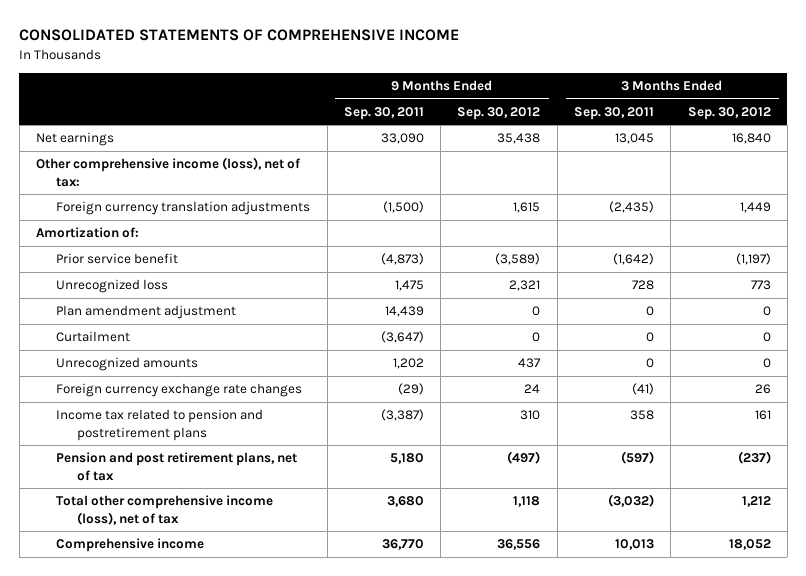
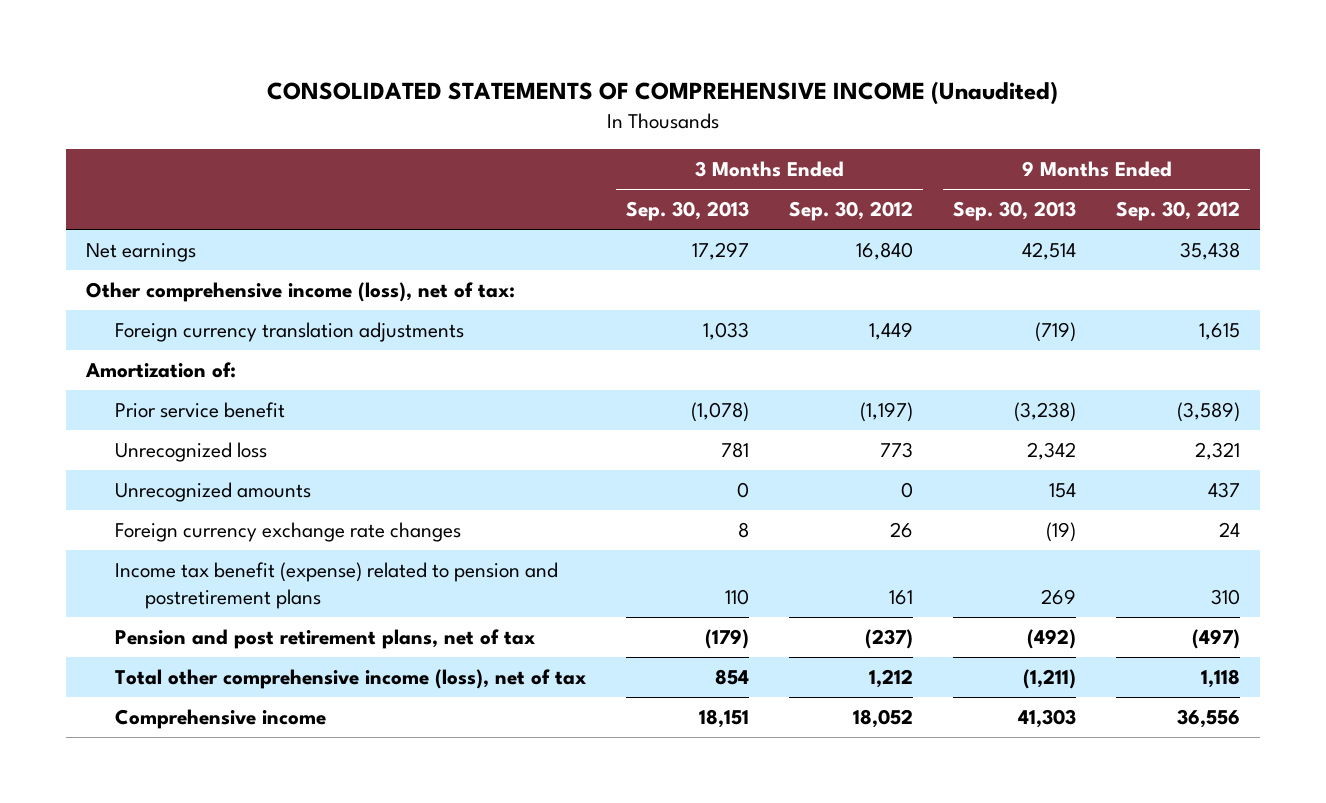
[19,29,460,42] CONSOLIDATED STATEMENTS OF COMPREHENSIVE INCOME -> [267,81,1059,106] CONSOLIDATED STATEMENTS OF COMPREHENSIVE INCOME (Unaudited)
[343,106,424,120] Sep. 30, 2011 -> none
[574,106,655,120] Sep. 30, 2011 -> none
none -> [626,201,750,222] Sep. 30, 2013
none -> [953,201,1077,222] Sep. 30, 2013
[56,305,237,320] Plan amendment adjustment -> none
[56,331,131,343] Curtailment -> none
[56,409,264,441] Income tax related to pension and postretirement plans -> [115,562,559,610] Income tax benefit (expense) related to pension and postretirement plans

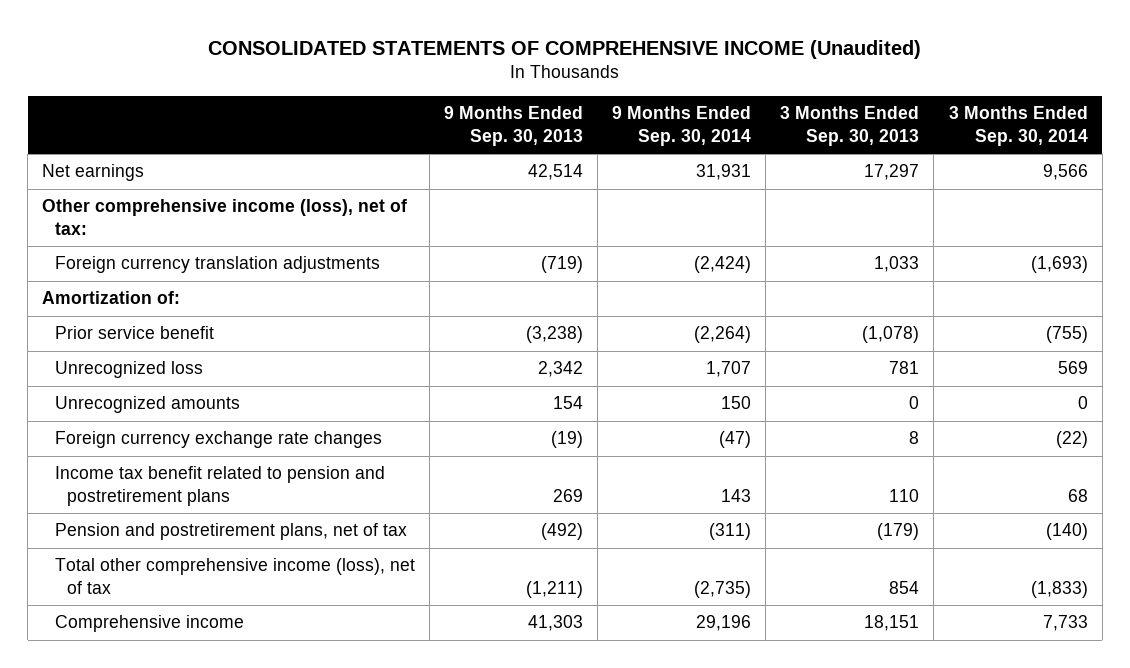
[789,201,914,222] Sep. 30, 2012 -> none
[1116,201,1241,222] Sep. 30, 2012 -> none
none -> [612,106,752,147] 9 Months Ended Sep. 30, 2014
none -> [948,106,1088,147] 3 Months Ended Sep. 30, 2014
[115,562,559,610] Income tax benefit (expense) related to pension and postretirement plans -> [54,466,385,507] Income tax benefit related to pension and postretirement plans
[115,629,536,650] Pension and post retirement plans, net of tax -> [54,523,407,541] Pension and postretirement plans, net of tax

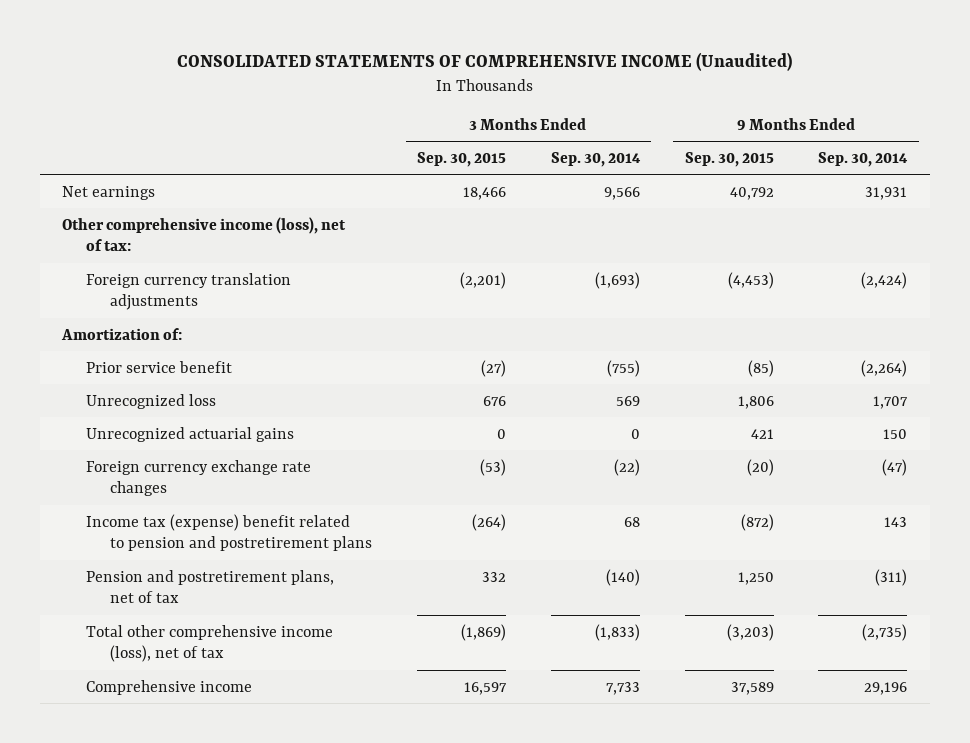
[443,106,583,147] 9 Months Ended Sep. 30, 2013 -> none
[780,106,920,147] 3 Months Ended Sep. 30, 2013 -> none
none -> [417,151,507,167] Sep. 30, 2015
none -> [684,151,774,167] Sep. 30, 2015
[54,396,240,414] Unrecognized amounts -> [86,426,295,442] Unrecognized actuarial gains
[54,466,385,507] Income tax benefit related to pension and postretirement plans -> [86,513,373,552] Income tax (expense) benefit related to pension and postretirement plans

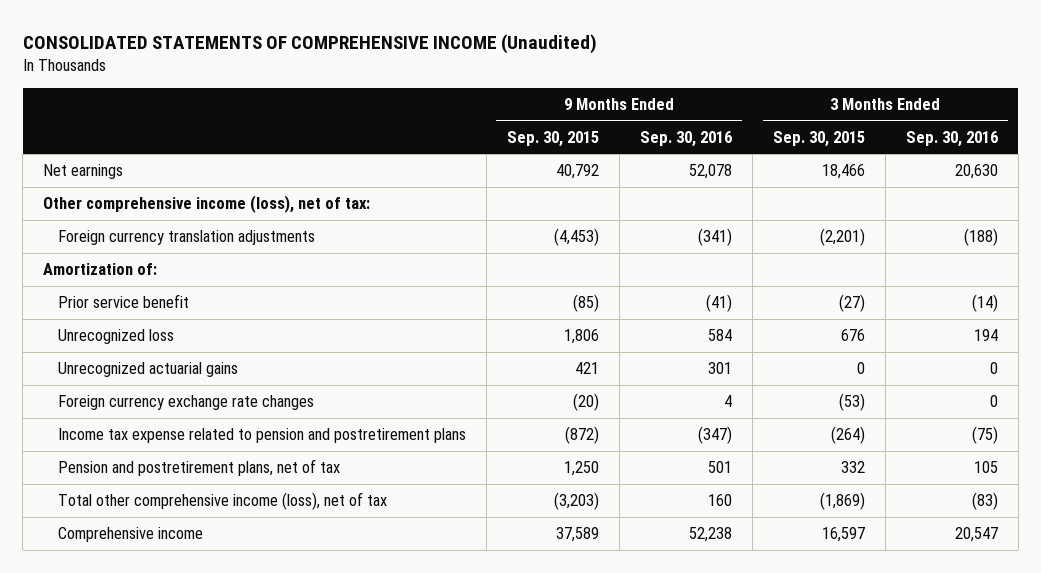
[550,151,641,167] Sep. 30, 2014 -> none
[818,151,909,167] Sep. 30, 2014 -> none
none -> [639,131,732,148] Sep. 30, 2016
none -> [905,131,998,148] Sep. 30, 2016
[86,513,373,552] Income tax (expense) benefit related to pension and postretirement plans -> [57,428,466,444] Income tax expense related to pension and postretirement plans

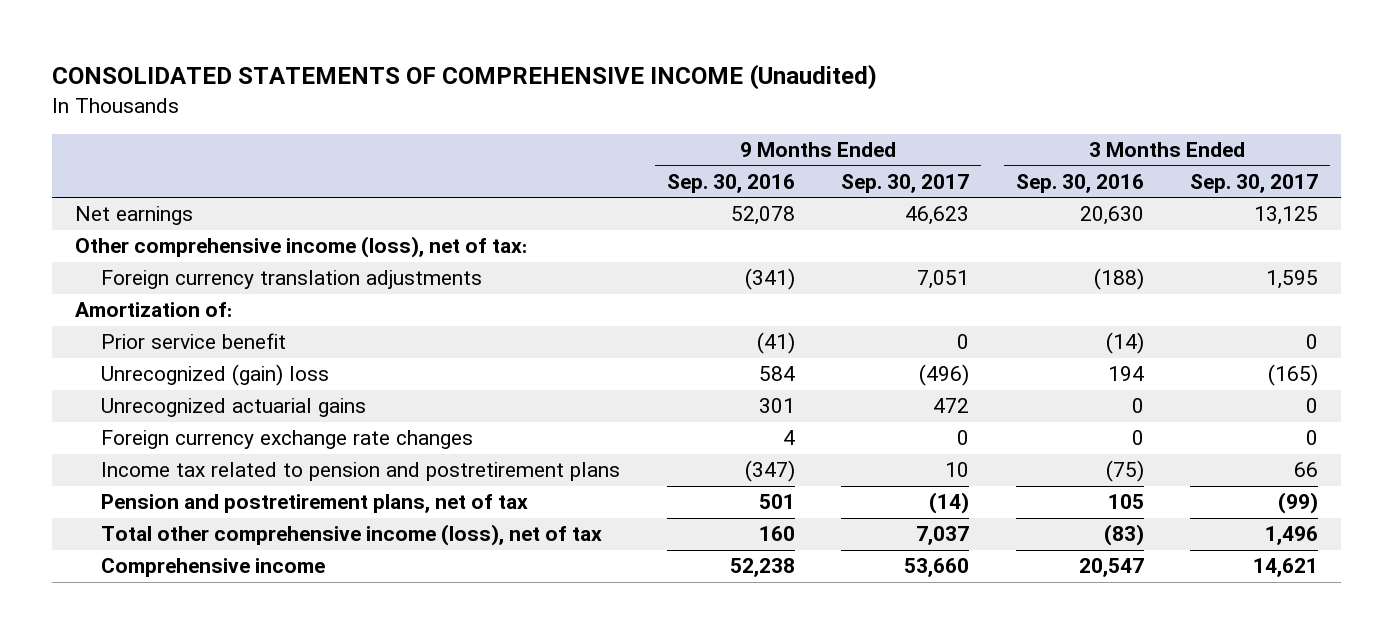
[506,131,599,148] Sep. 30, 2015 -> none
[772,131,865,148] Sep. 30, 2015 -> none
none -> [841,173,970,193] Sep. 30, 2017
none -> [1189,173,1318,193] Sep. 30, 2017
[57,329,174,345] Unrecognized loss -> [101,364,330,387] Unrecognized (gain) loss
[57,428,466,444] Income tax expense related to pension and postretirement plans -> [101,462,621,482] Income tax related to pension and postretirement plans

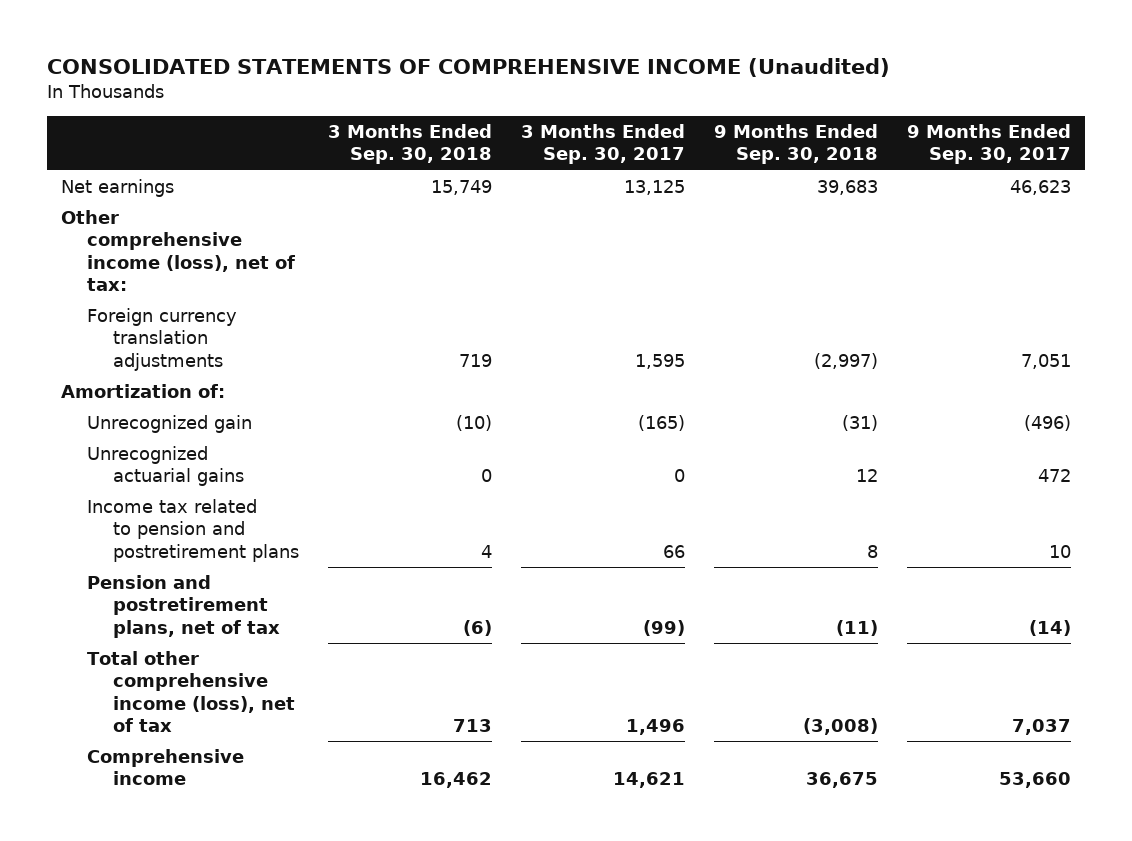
[666,173,795,193] Sep. 30, 2016 -> none
[1015,173,1144,193] Sep. 30, 2016 -> none
none -> [328,124,493,165] 3 Months Ended Sep. 30, 2018
none -> [714,124,879,165] 9 Months Ended Sep. 30, 2018
[101,333,287,350] Prior service benefit -> none
[101,364,330,387] Unrecognized (gain) loss -> [87,415,253,434] Unrecognized gain
[101,430,474,450] Foreign currency exchange rate changes -> none

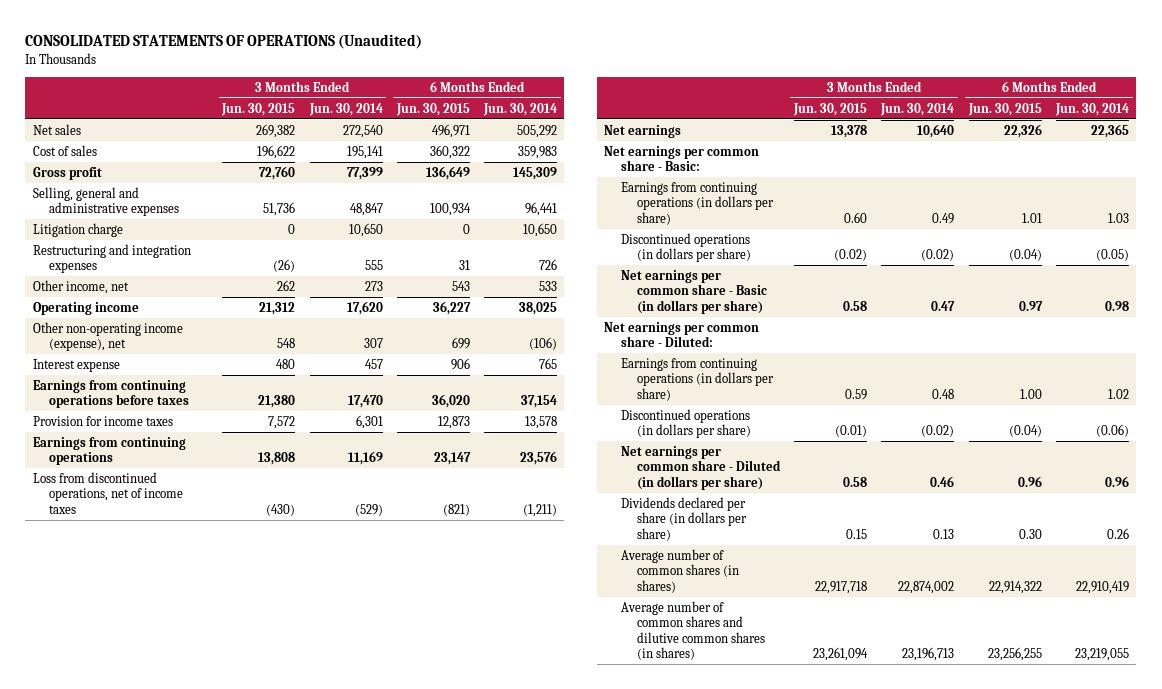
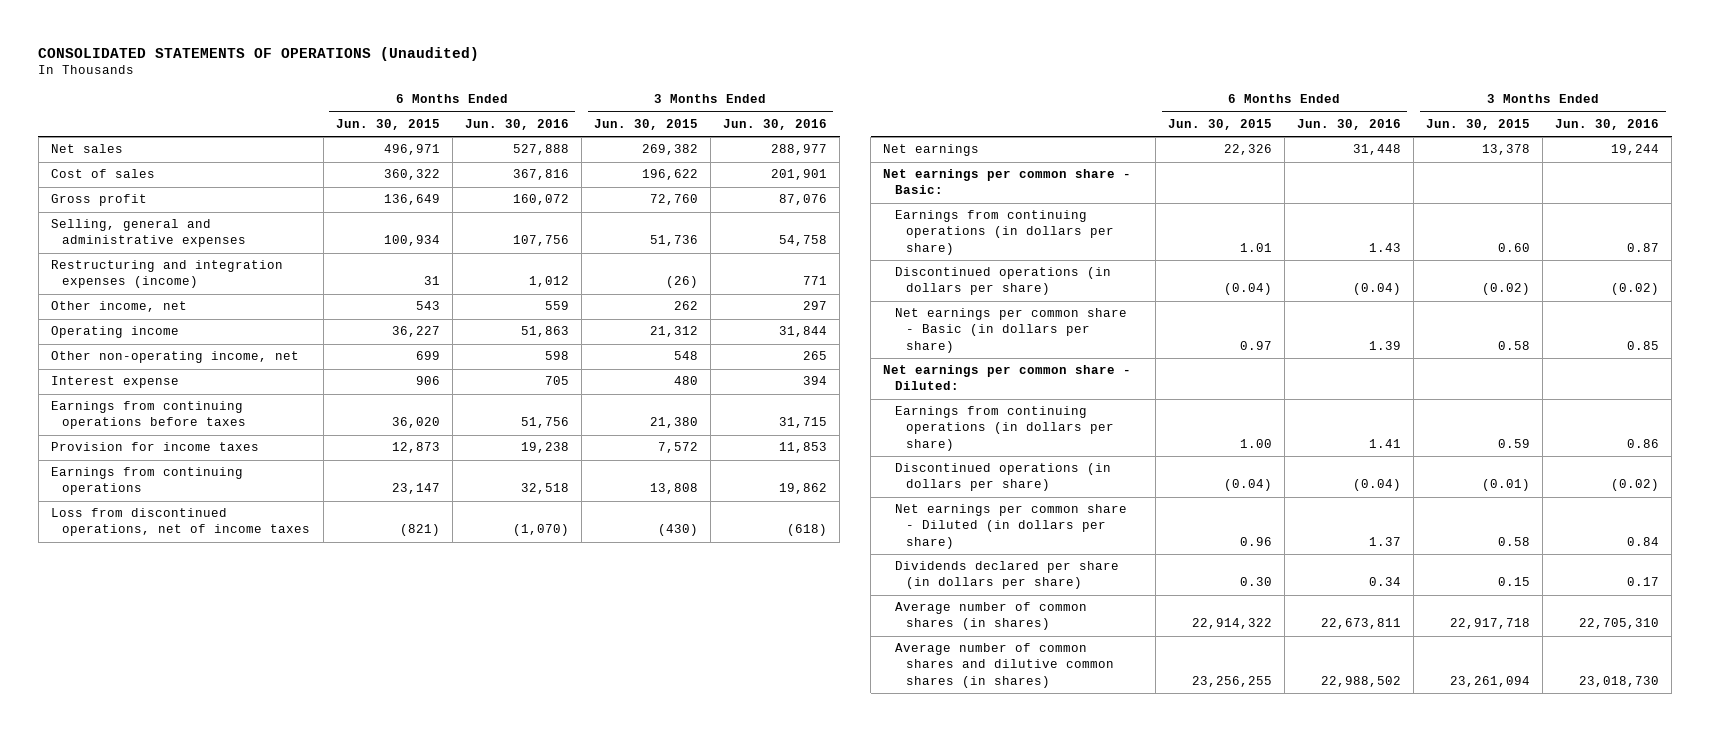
[308,102,383,116] Jun. 30, 2014 -> none
[483,102,558,116] Jun. 30, 2014 -> none
none -> [464,118,569,130] Jun. 30, 2016
none -> [723,118,828,130] Jun. 30, 2016
[32,222,123,237] Litigation charge -> none
[32,243,191,274] Restructuring and integration expenses -> [50,260,283,289] Restructuring and integration expenses (income)
[32,321,183,352] Other non-operating income (expense), net -> [50,351,299,364] Other non-operating income, net

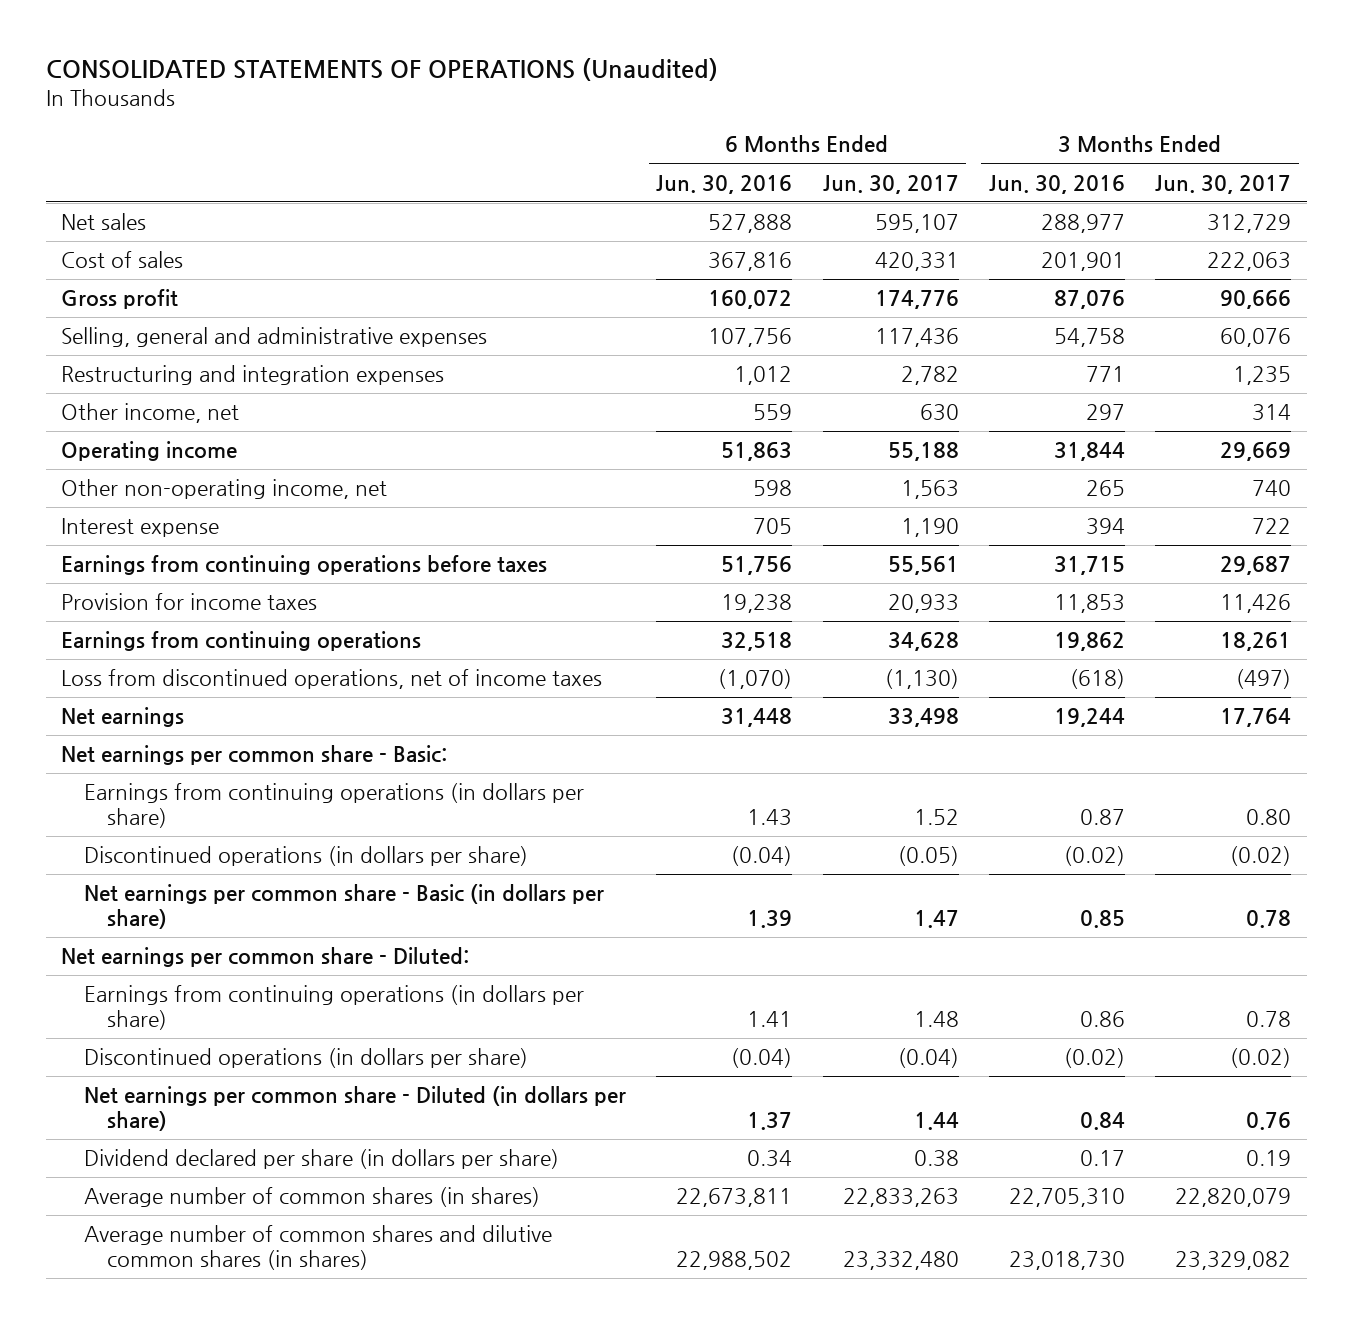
[335,118,440,130] Jun. 30, 2015 -> none
[593,118,698,130] Jun. 30, 2015 -> none
none -> [822,174,959,194] Jun. 30, 2017
none -> [1155,174,1292,194] Jun. 30, 2017
[50,260,283,289] Restructuring and integration expenses (income) -> [61,365,445,386] Restructuring and integration expenses
[894,561,1119,590] Dividends declared per share (in dollars per share) -> [83,1149,559,1170] Dividend declared per share (in dollars per share)

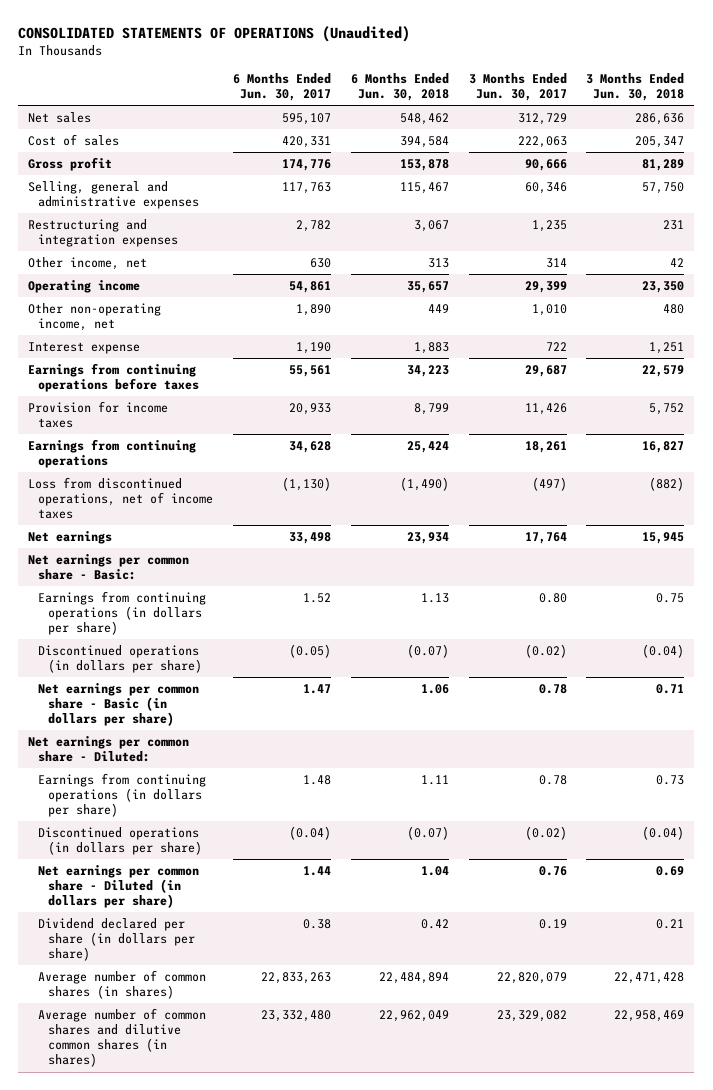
[656,174,793,194] Jun. 30, 2016 -> none
[989,174,1126,194] Jun. 30, 2016 -> none
none -> [350,72,449,102] 6 Months Ended Jun. 30, 2018
none -> [586,72,685,102] 3 Months Ended Jun. 30, 2018
[874,328,959,348] 117,436 -> [282,181,332,194] 117,763
[1220,328,1292,348] 60,076 -> [524,181,567,194] 60,346
[887,442,959,462] 55,188 -> [289,280,332,293] 54,861
[1220,442,1292,462] 29,669 -> [524,280,567,293] 29,399
[900,480,959,500] 1,563 -> [296,303,332,316] 1,890
[1252,480,1292,497] 740 -> [531,303,567,316] 1,010

